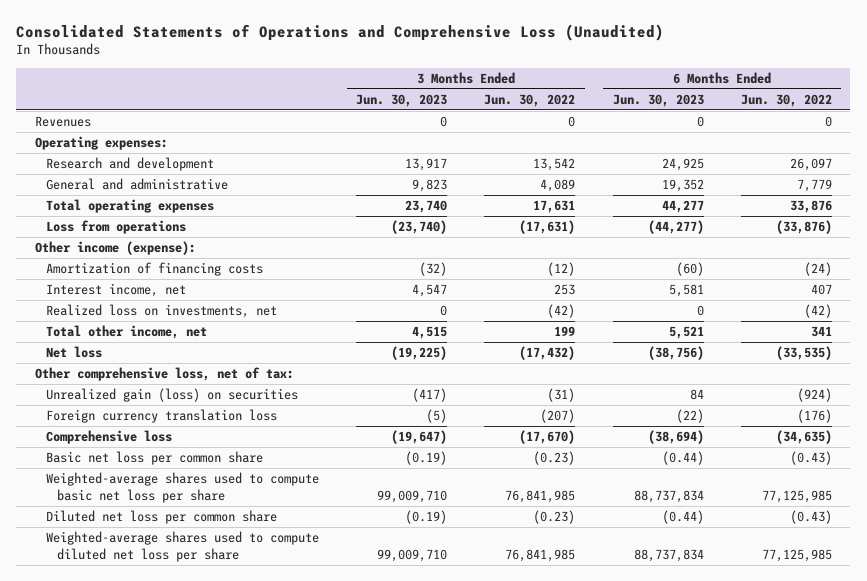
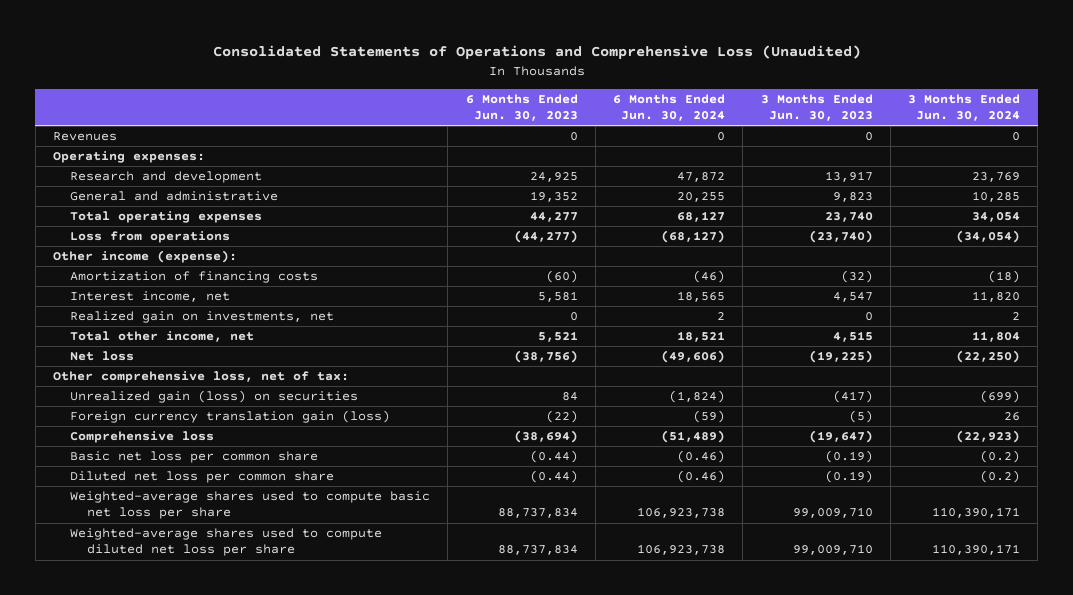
[484,93,576,107] Jun. 30, 2022 -> none
[740,93,832,107] Jun. 30, 2022 -> none
none -> [613,93,726,122] 6 Months Ended Jun. 30, 2024
none -> [908,93,1021,122] 3 Months Ended Jun. 30, 2024
[46,304,278,319] Realized loss on investments, net -> [70,311,335,324] Realized gain on investments, net
[46,409,278,424] Foreign currency translation loss -> [70,410,391,424] Foreign currency translation gain (loss)
[46,472,320,504] Weighted-average shares used to compute basic net loss per share -> [70,491,431,520] Weighted-average shares used to compute basic net loss per share

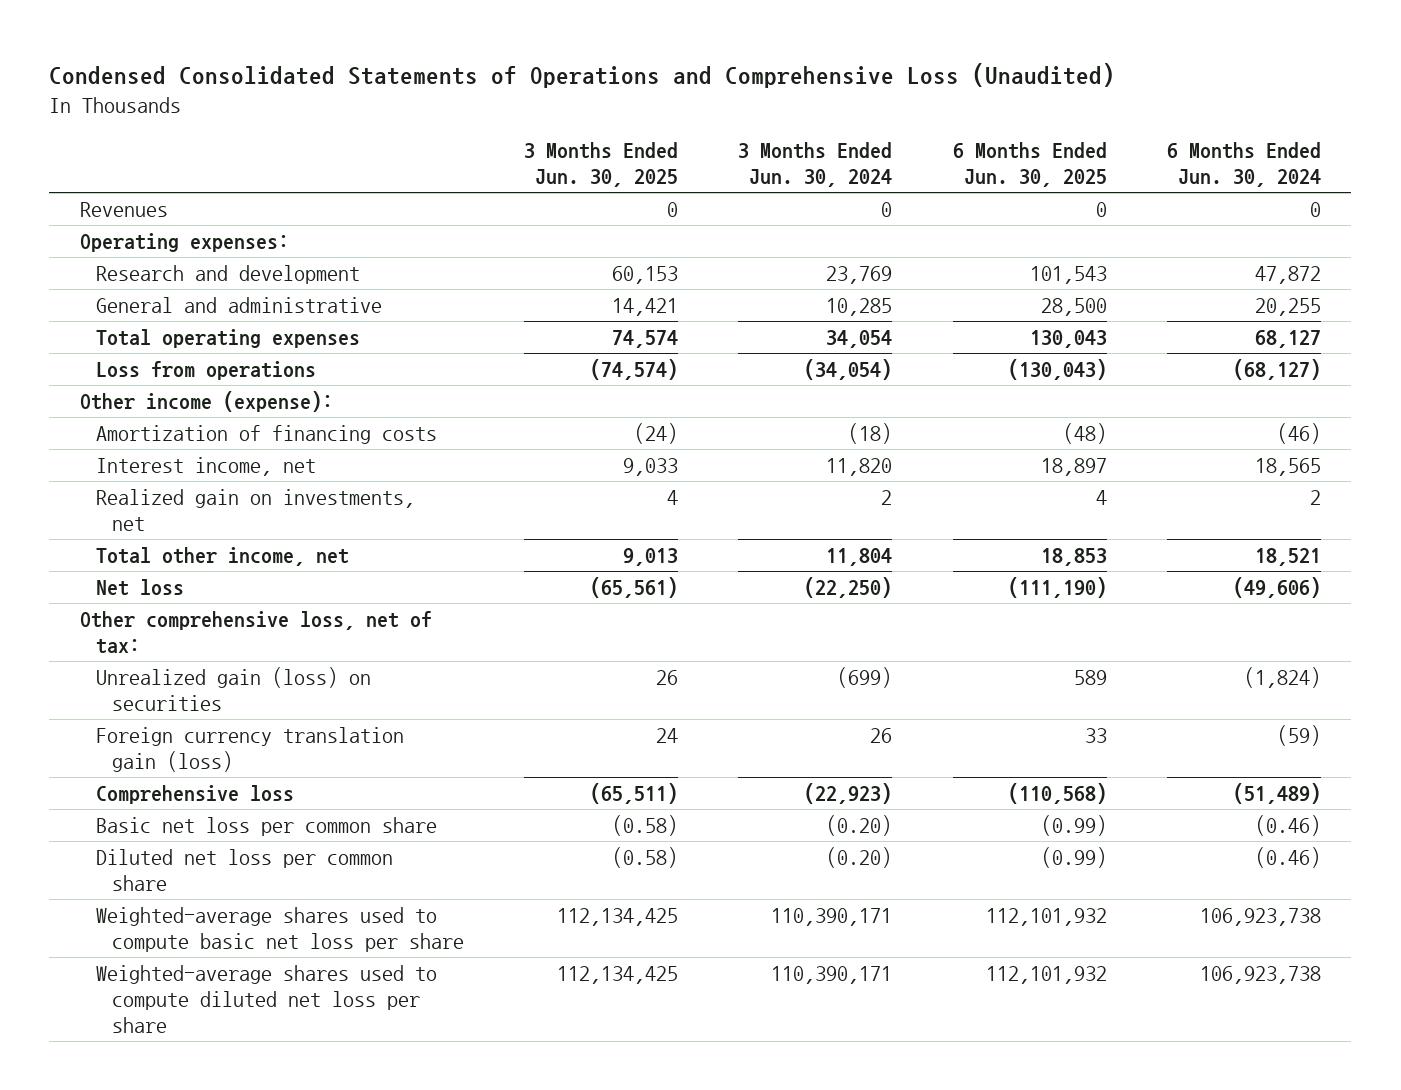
[212,45,861,60] Consolidated Statements of Operations and Comprehensive Loss (Unaudited) -> [49,63,1116,89] Condensed Consolidated Statements of Operations and Comprehensive Loss (Unaudited)
[465,93,578,122] 6 Months Ended Jun. 30, 2023 -> none
[760,93,873,122] 3 Months Ended Jun. 30, 2023 -> none
none -> [523,141,678,187] 3 Months Ended Jun. 30, 2025
none -> [952,141,1107,187] 6 Months Ended Jun. 30, 2025
[980,450,1021,464] (0.2) -> [826,815,893,837] (0.20)
[980,470,1021,484] (0.2) -> [826,847,893,869] (0.20)

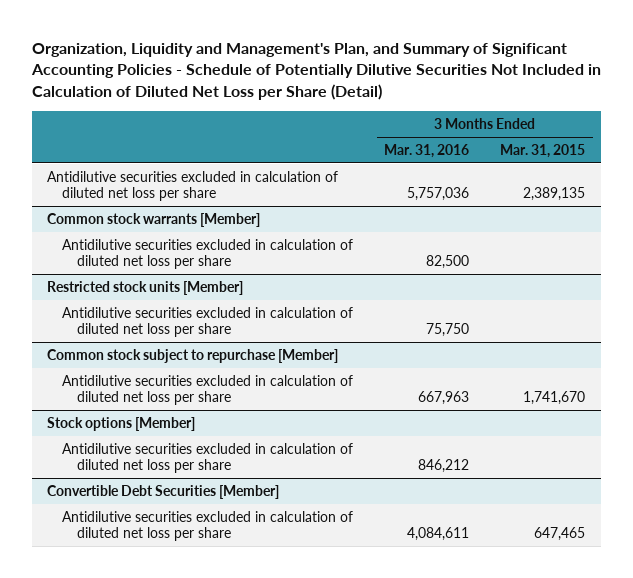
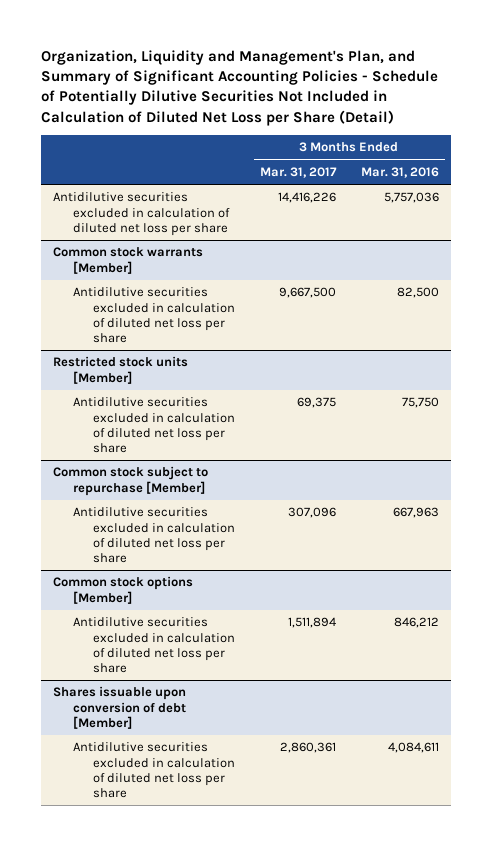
[500,144,586,159] Mar. 31, 2015 -> none
none -> [259,166,337,178] Mar. 31, 2017
[47,416,196,431] Stock options [Member] -> [53,576,194,604] Common stock options [Member]
[47,484,280,499] Convertible Debt Securities [Member] -> [53,686,187,729] Shares issuable upon conversion of debt [Member]

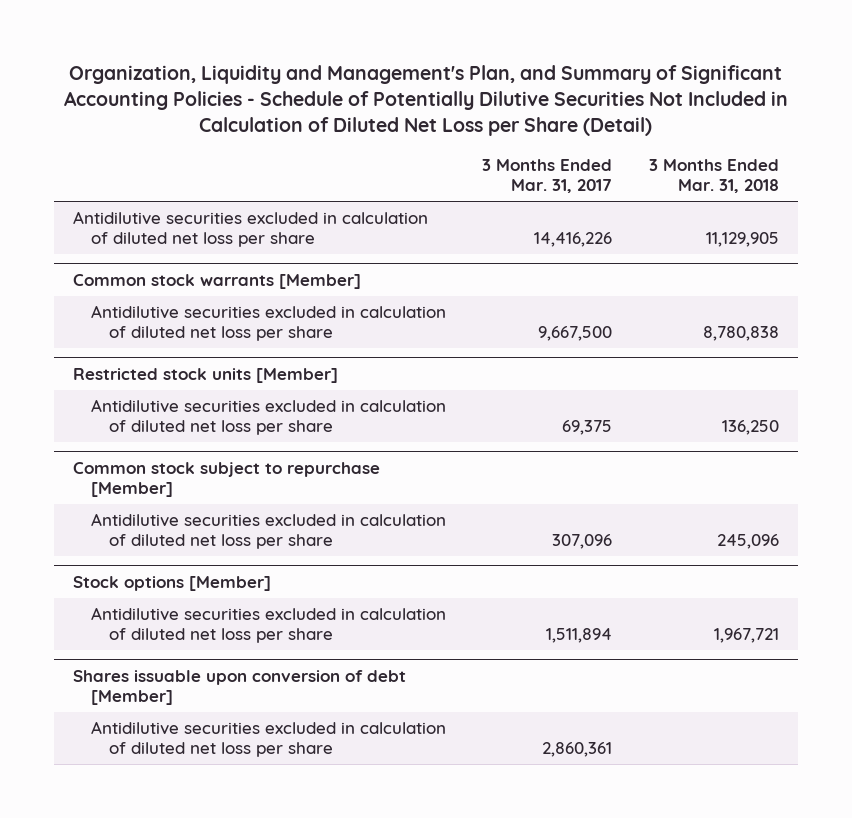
[360,166,439,178] Mar. 31, 2016 -> none
none -> [649,159,780,194] 3 Months Ended Mar. 31, 2018
[53,576,194,604] Common stock options [Member] -> [72,576,271,592] Stock options [Member]

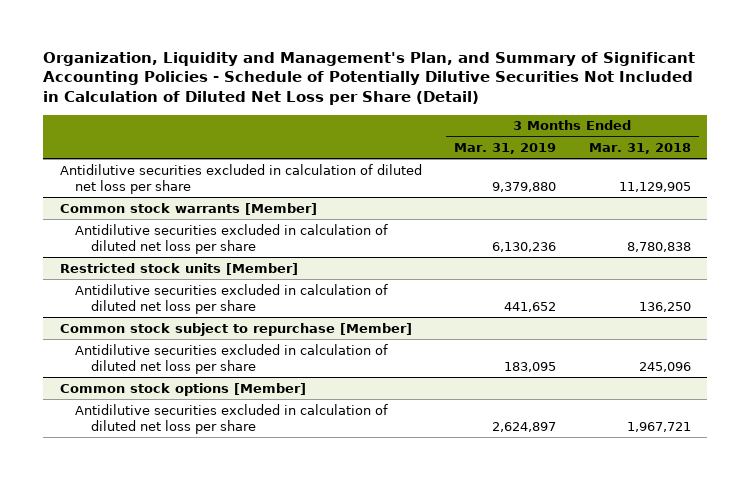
[482,159,613,194] 3 Months Ended Mar. 31, 2017 -> none
none -> [454,142,557,154] Mar. 31, 2019
[72,576,271,592] Stock options [Member] -> [59,382,306,396] Common stock options [Member]
[72,670,406,705] Shares issuable upon conversion of debt [Member] -> none
[90,721,446,758] Antidilutive securities excluded in calculation of diluted net loss per share -> none

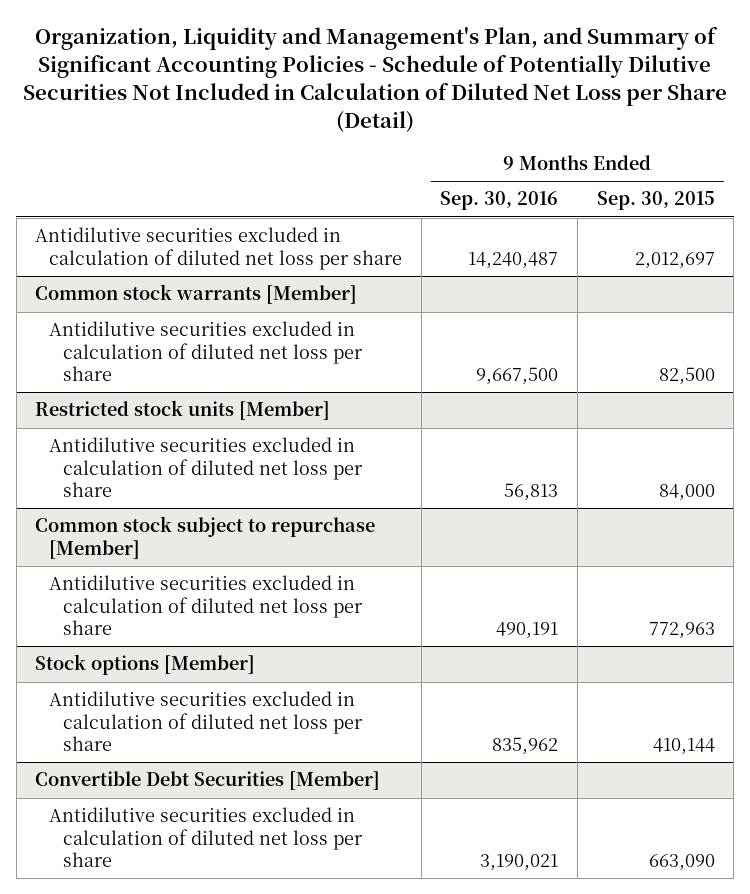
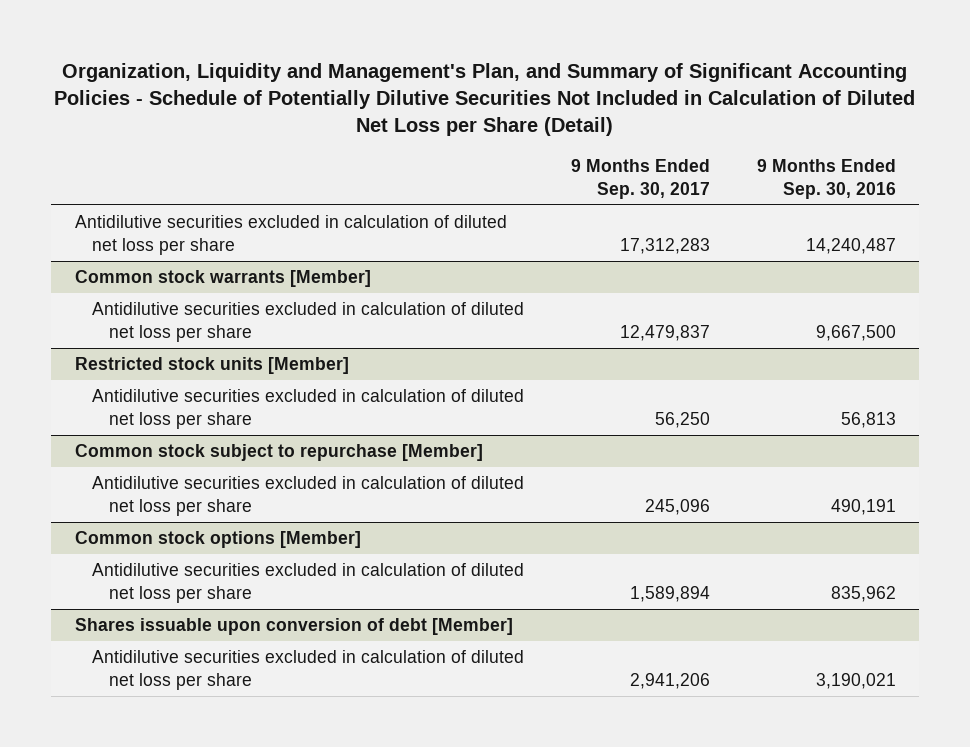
[596,191,715,211] Sep. 30, 2015 -> none
none -> [570,159,710,199] 9 Months Ended Sep. 30, 2017
[35,654,256,676] Stock options [Member] -> [74,531,361,549] Common stock options [Member]
[35,771,381,791] Convertible Debt Securities [Member] -> [74,618,513,636] Shares issuable upon conversion of debt [Member]

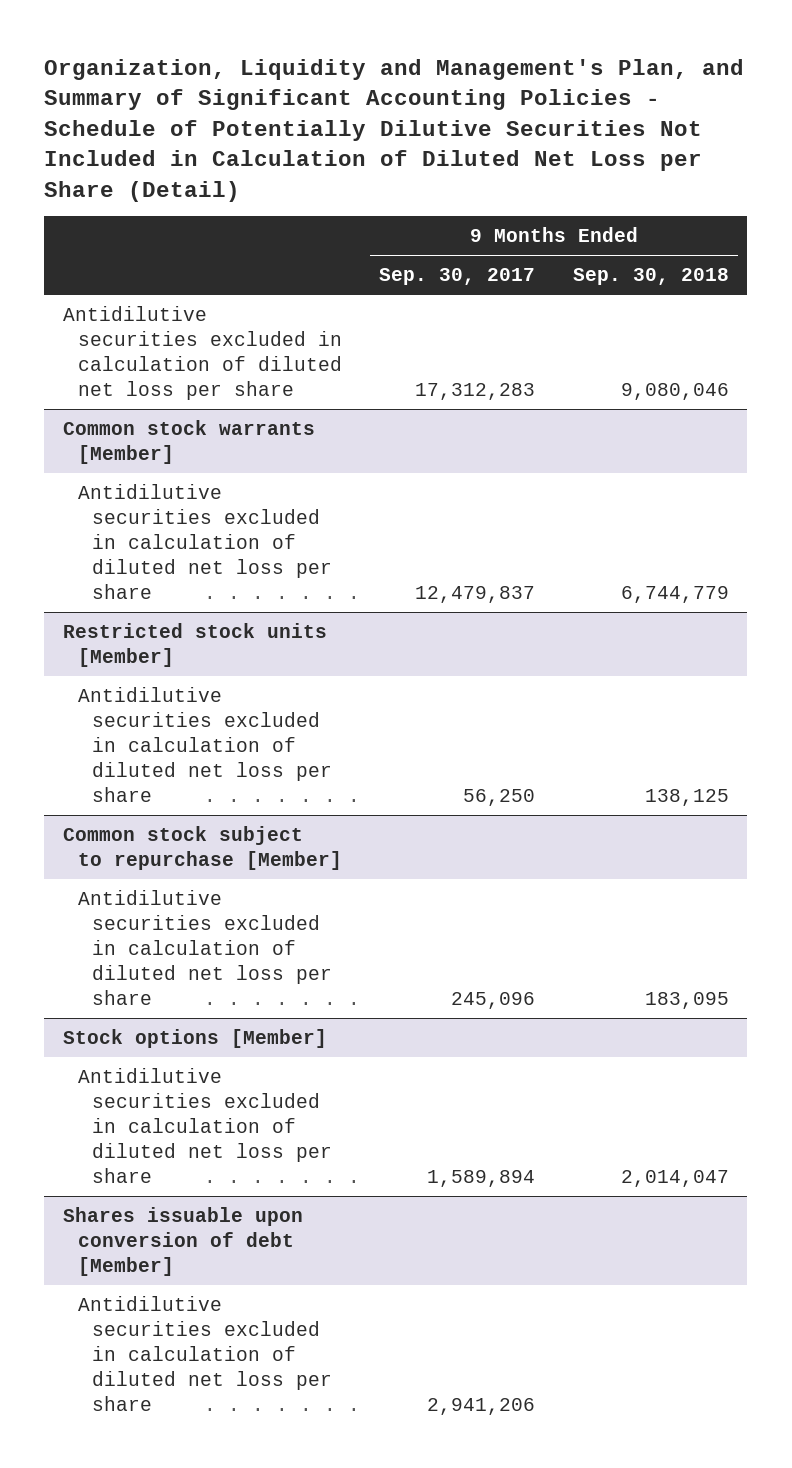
[756,159,896,199] 9 Months Ended Sep. 30, 2016 -> none
none -> [572,268,729,286] Sep. 30, 2018
[74,531,361,549] Common stock options [Member] -> [63,1028,328,1048] Stock options [Member]

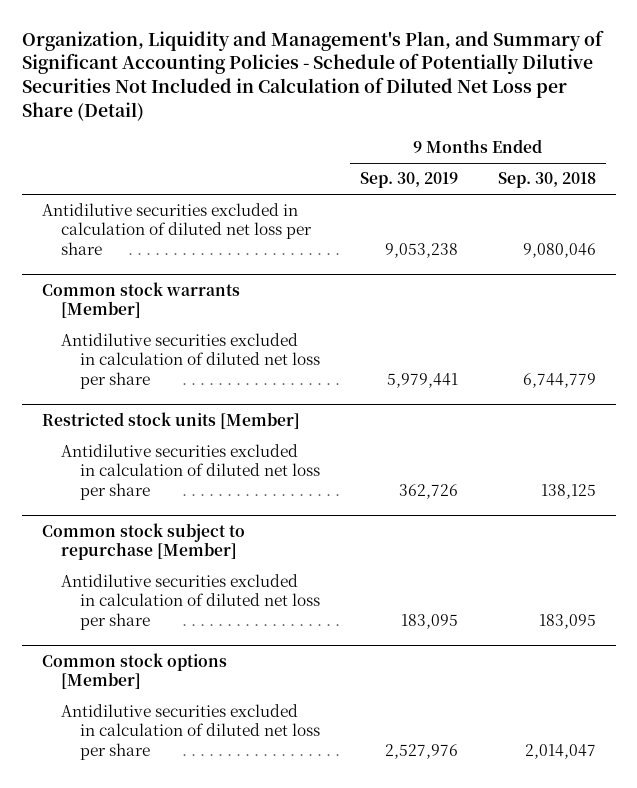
[379,268,536,286] Sep. 30, 2017 -> none
none -> [360,172,459,189] Sep. 30, 2019
[63,1028,328,1048] Stock options [Member] -> [41,652,227,690] Common stock options [Member]
[63,1206,304,1277] Shares issuable upon conversion of debt [Member] -> none
[77,1295,333,1412] Antidilutive securities excluded in calculation of diluted net loss per share -> none

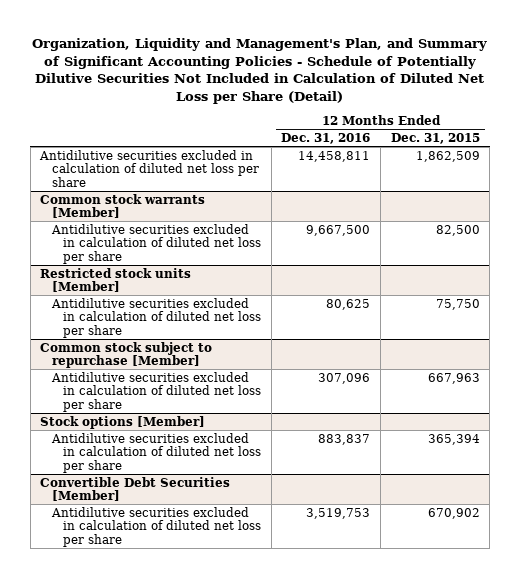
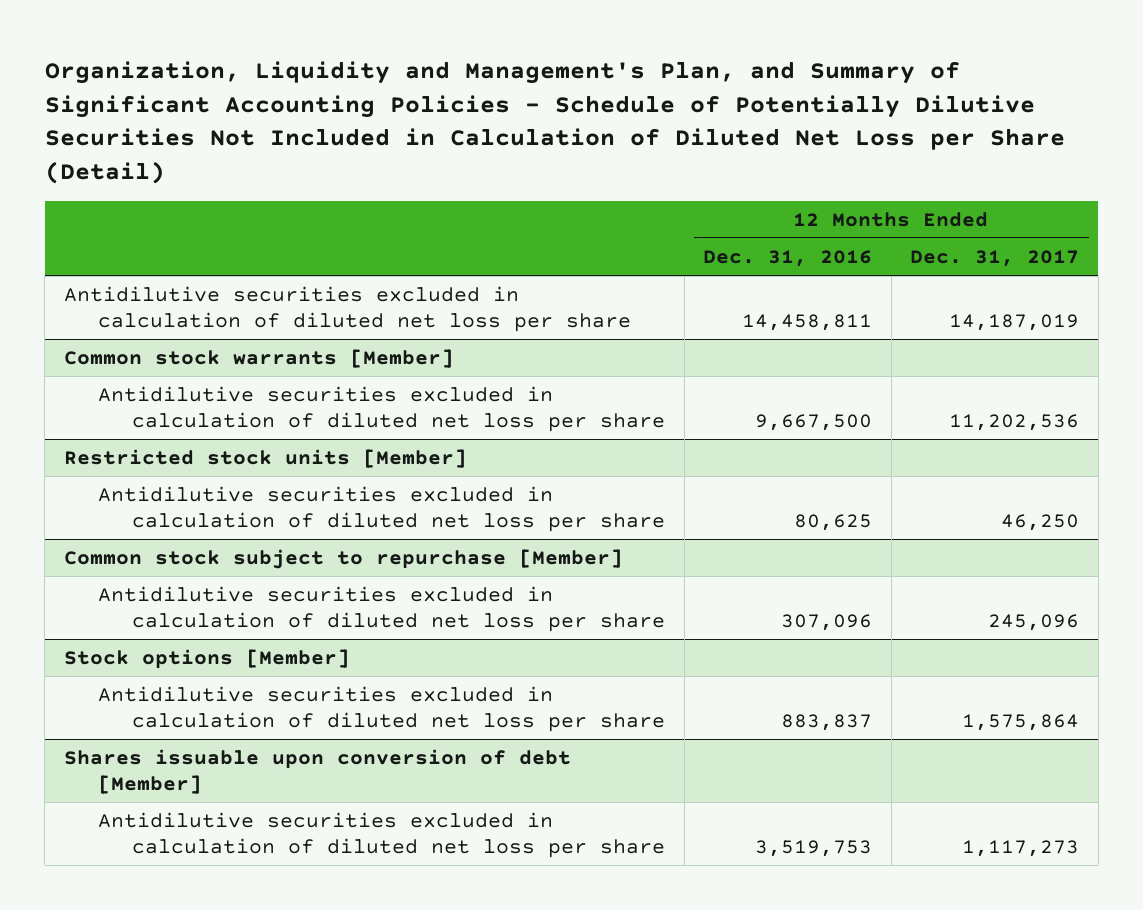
[390,133,480,145] Dec. 31, 2015 -> none
none -> [910,249,1080,267] Dec. 31, 2017
[40,476,231,502] Convertible Debt Securities [Member] -> [63,749,571,795] Shares issuable upon conversion of debt [Member]

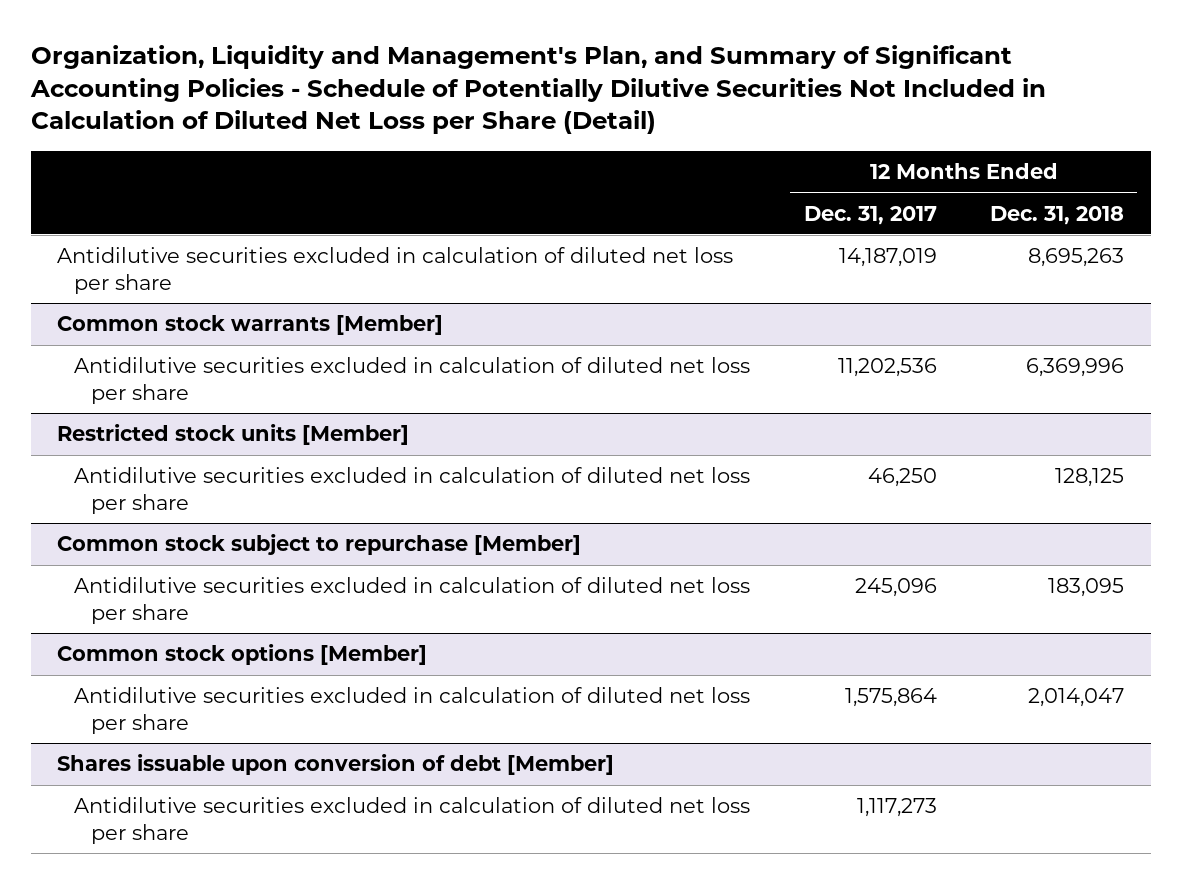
[703,249,873,267] Dec. 31, 2016 -> none
none -> [990,205,1125,225] Dec. 31, 2018
[63,649,350,670] Stock options [Member] -> [57,644,428,666] Common stock options [Member]

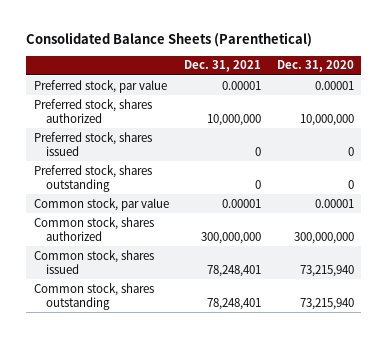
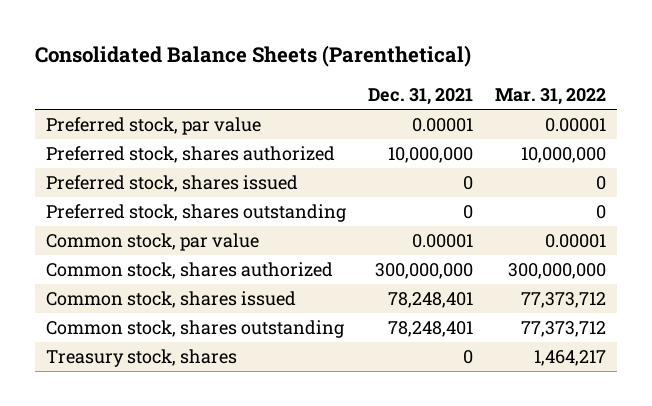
[276,60,354,73] Dec. 31, 2020 -> none
none -> [495,88,607,106] Mar. 31, 2022
none -> [45,348,237,367] Treasury stock, shares

